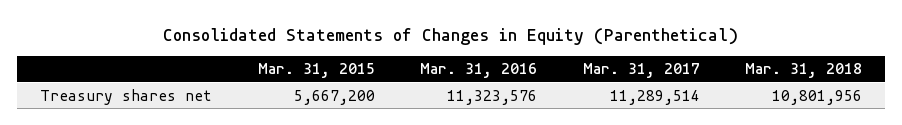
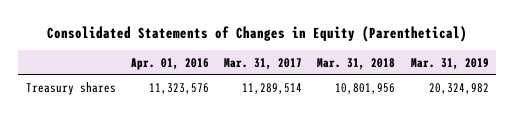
[257,63,375,79] Mar. 31, 2015 -> none
[420,63,538,79] Mar. 31, 2016 -> none
none -> [130,57,209,70] Apr. 01, 2016
none -> [410,57,489,70] Mar. 31, 2019
[40,88,213,105] Treasury shares net -> [25,81,116,95] Treasury shares

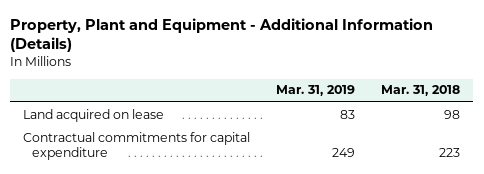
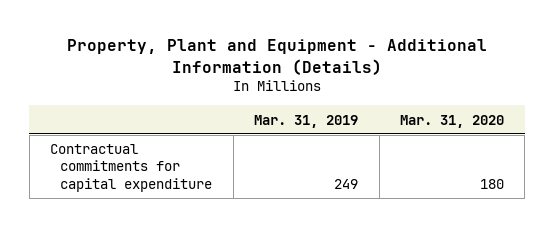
[381,85,461,97] Mar. 31, 2018 -> none
none -> [399,114,504,128] Mar. 31, 2020
[23,108,165,122] Land acquired on lease -> none

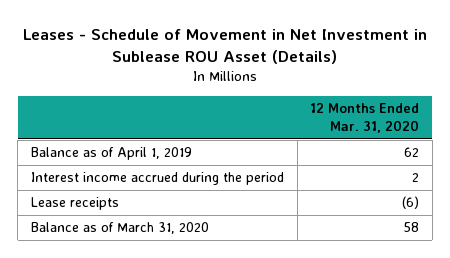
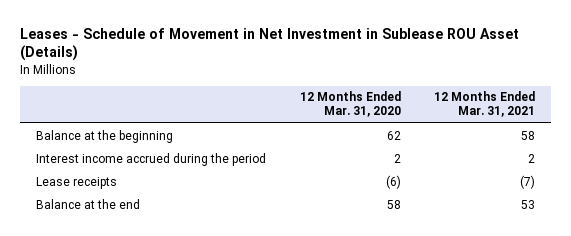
none -> [433,91,535,118] 12 Months Ended Mar. 31, 2021
[30,147,192,161] Balance as of April 1, 2019 -> [36,129,174,143] Balance at the beginning
[30,222,209,235] Balance as of March 31, 2020 -> [36,198,141,209] Balance at the end

